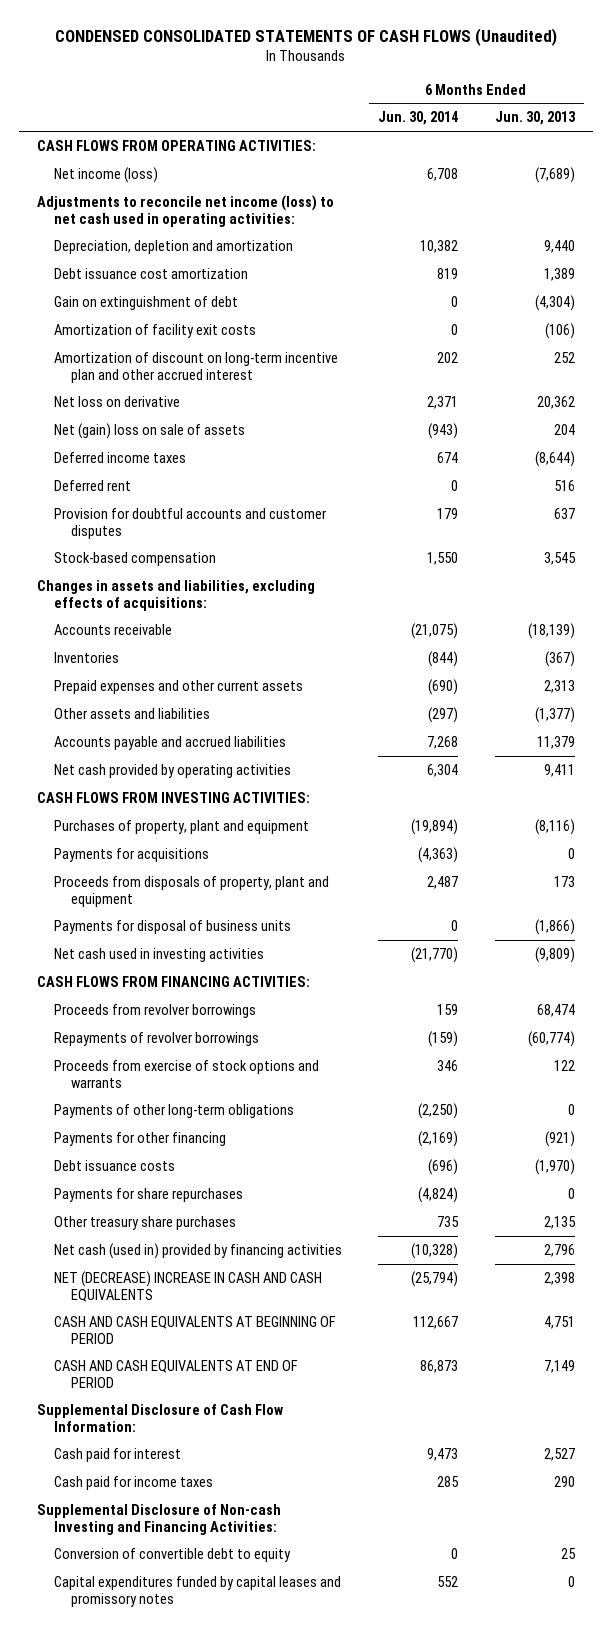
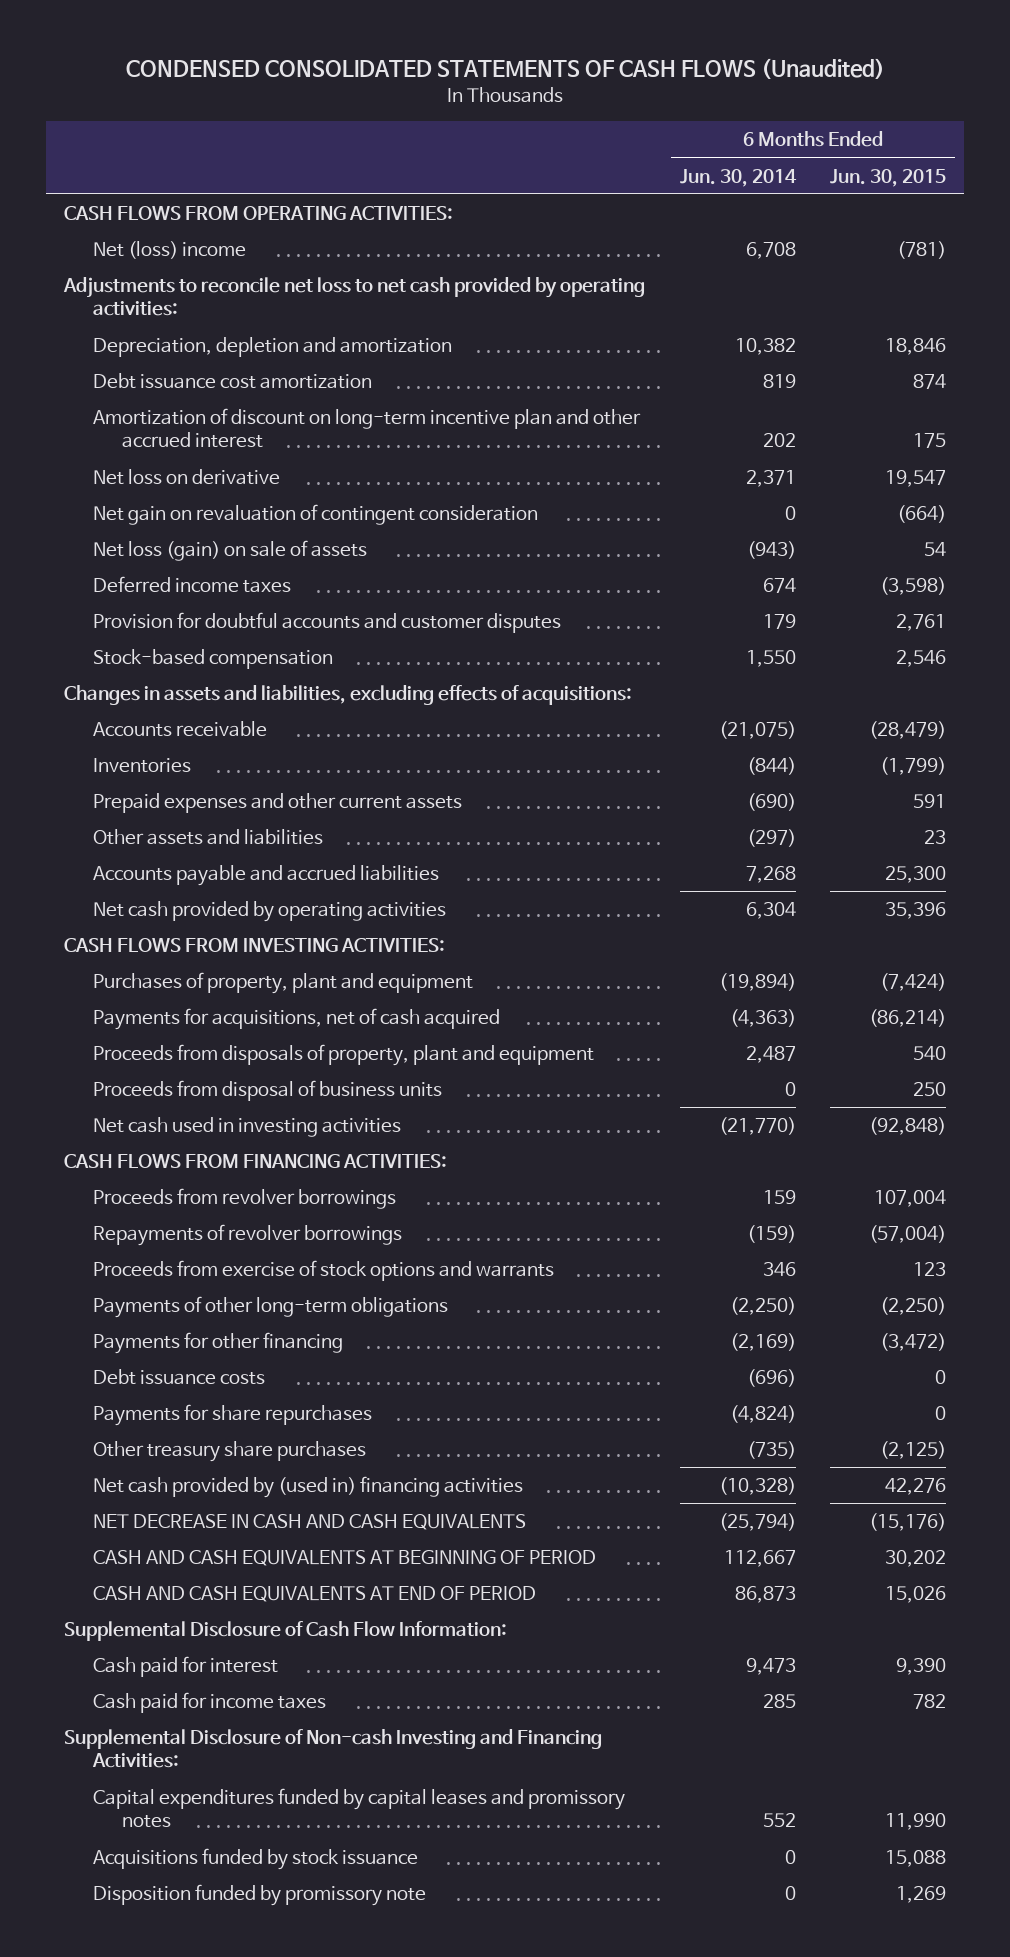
[494,111,576,126] Jun. 30, 2013 -> none
none -> [830,168,947,187] Jun. 30, 2015
[54,166,159,183] Net income (loss) -> [92,241,246,260] Net (loss) income
[37,194,335,227] Adjustments to reconcile net income (loss) to net cash used in operating activities: -> [62,277,645,317] Adjustments to reconcile net loss to net cash provided by operating activities:
[54,295,239,310] Gain on extinguishment of debt -> none
[54,323,257,338] Amortization of facility exit costs -> none
none -> [92,504,538,526] Net gain on revaluation of contingent consideration
[54,422,246,439] Net (gain) loss on sale of assets -> [92,540,367,562] Net loss (gain) on sale of assets
[54,479,132,491] Deferred rent -> none
[54,847,210,862] Payments for acquisitions -> [92,1008,500,1031] Payments for acquisitions, net of cash acquired
[54,919,292,934] Payments for disposal of business units -> [92,1080,442,1102] Proceeds from disposal of business units
[437,1215,460,1227] 735 -> [746,1441,796,1460] (735)
[54,1242,343,1259] Net cash (used in) provided by financing activities -> [92,1476,523,1499] Net cash provided by (used in) financing activities
[54,1270,323,1302] NET (DECREASE) INCREASE IN CASH AND CASH EQUIVALENTS -> [92,1514,526,1531] NET DECREASE IN CASH AND CASH EQUIVALENTS
[54,1547,292,1562] Conversion of convertible debt to equity -> none
none -> [92,1848,418,1871] Acquisitions funded by stock issuance
none -> [92,1884,426,1907] Disposition funded by promissory note

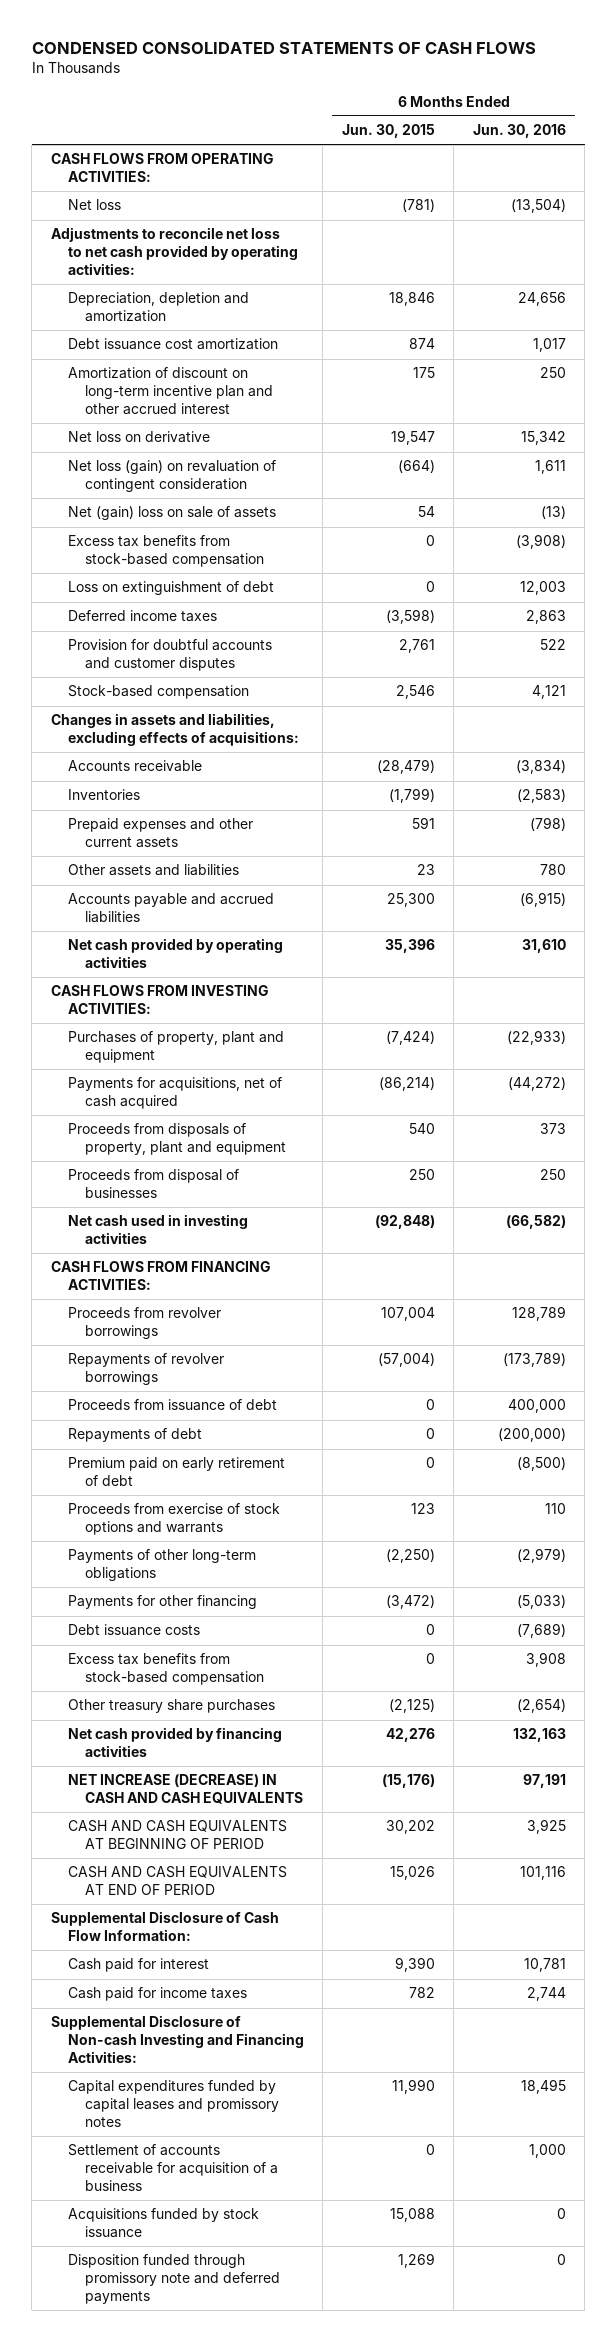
[126,58,886,80] CONDENSED CONSOLIDATED STATEMENTS OF CASH FLOWS (Unaudited) -> [31,41,536,54] CONDENSED CONSOLIDATED STATEMENTS OF CASH FLOWS
[679,168,797,187] Jun. 30, 2014 -> none
none -> [472,124,566,139] Jun. 30, 2016
[92,241,246,260] Net (loss) income -> [67,199,121,211] Net loss
[92,504,538,526] Net gain on revaluation of contingent consideration -> [67,460,276,493] Net loss (gain) on revaluation of contingent consideration
[92,540,367,562] Net loss (gain) on sale of assets -> [67,506,276,521] Net (gain) loss on sale of assets
none -> [67,535,264,568] Excess tax benefits from stock-based compensation
none -> [67,581,274,596] Loss on extinguishment of debt
[92,1080,442,1102] Proceeds from disposal of business units -> [67,1169,239,1199] Proceeds from disposal of businesses
none -> [67,1399,277,1412] Proceeds from issuance of debt
none -> [67,1428,202,1443] Repayments of debt
none -> [67,1457,285,1487] Premium paid on early retirement of debt
[92,1404,372,1427] Payments for share repurchases -> none
none -> [67,1653,264,1686] Excess tax benefits from stock-based compensation
[92,1476,523,1499] Net cash provided by (used in) financing activities -> [67,1727,282,1758] Net cash provided by financing activities
[92,1514,526,1531] NET DECREASE IN CASH AND CASH EQUIVALENTS -> [67,1774,303,1805] NET INCREASE (DECREASE) IN CASH AND CASH EQUIVALENTS
none -> [67,2144,278,2191] Settlement of accounts receivable for acquisition of a business
[92,1884,426,1907] Disposition funded by promissory note -> [67,2254,280,2304] Disposition funded through promissory note and deferred payments

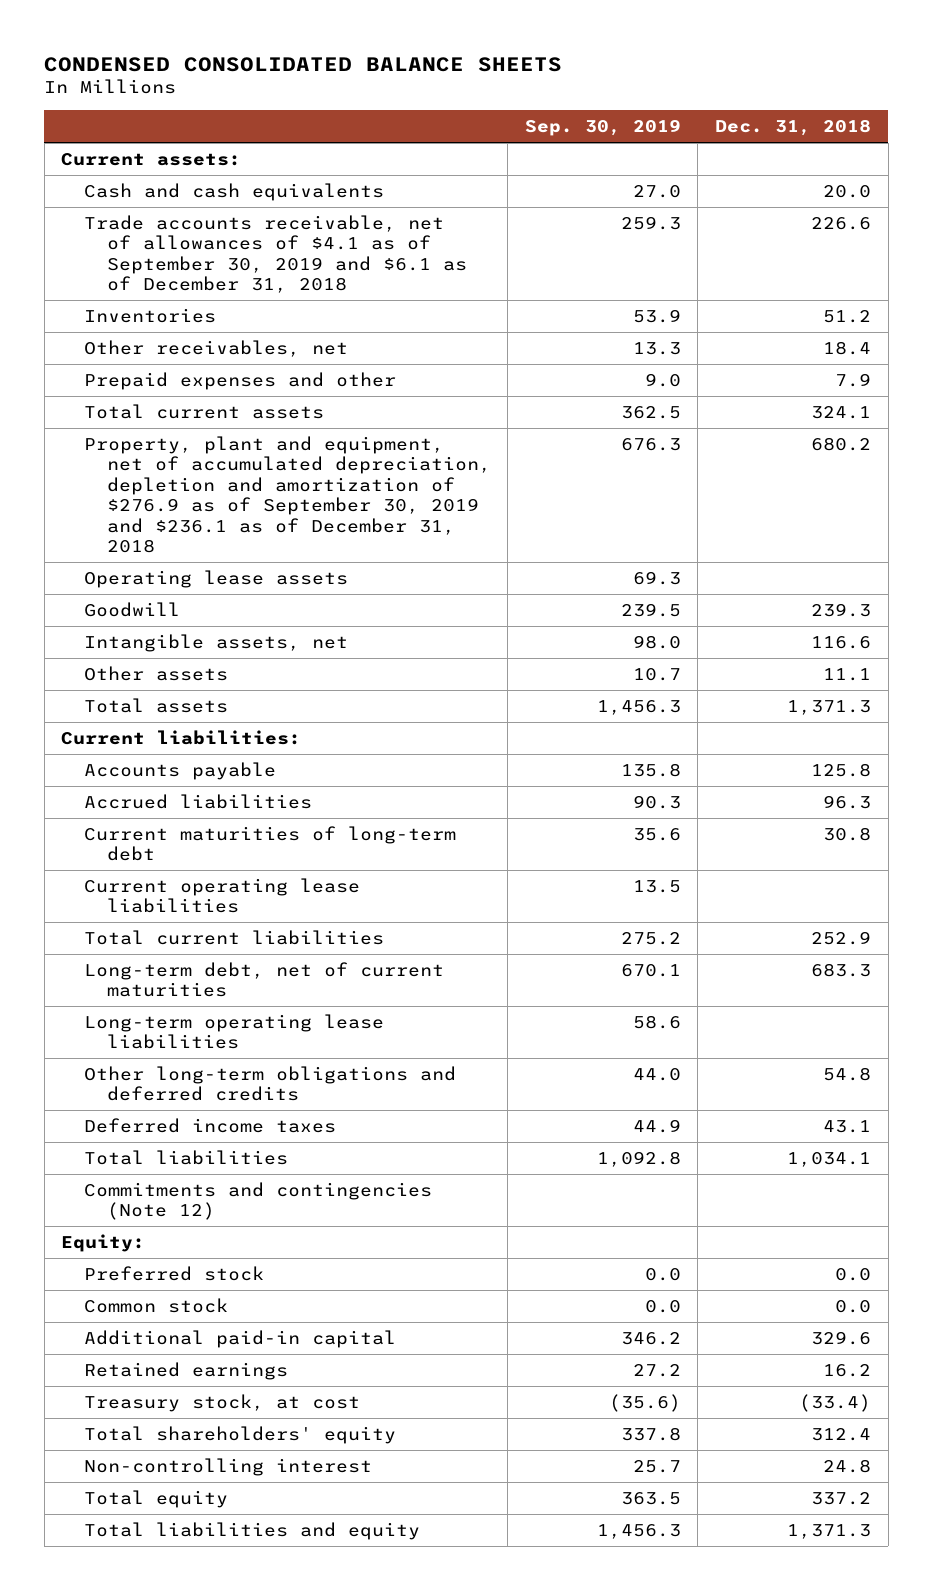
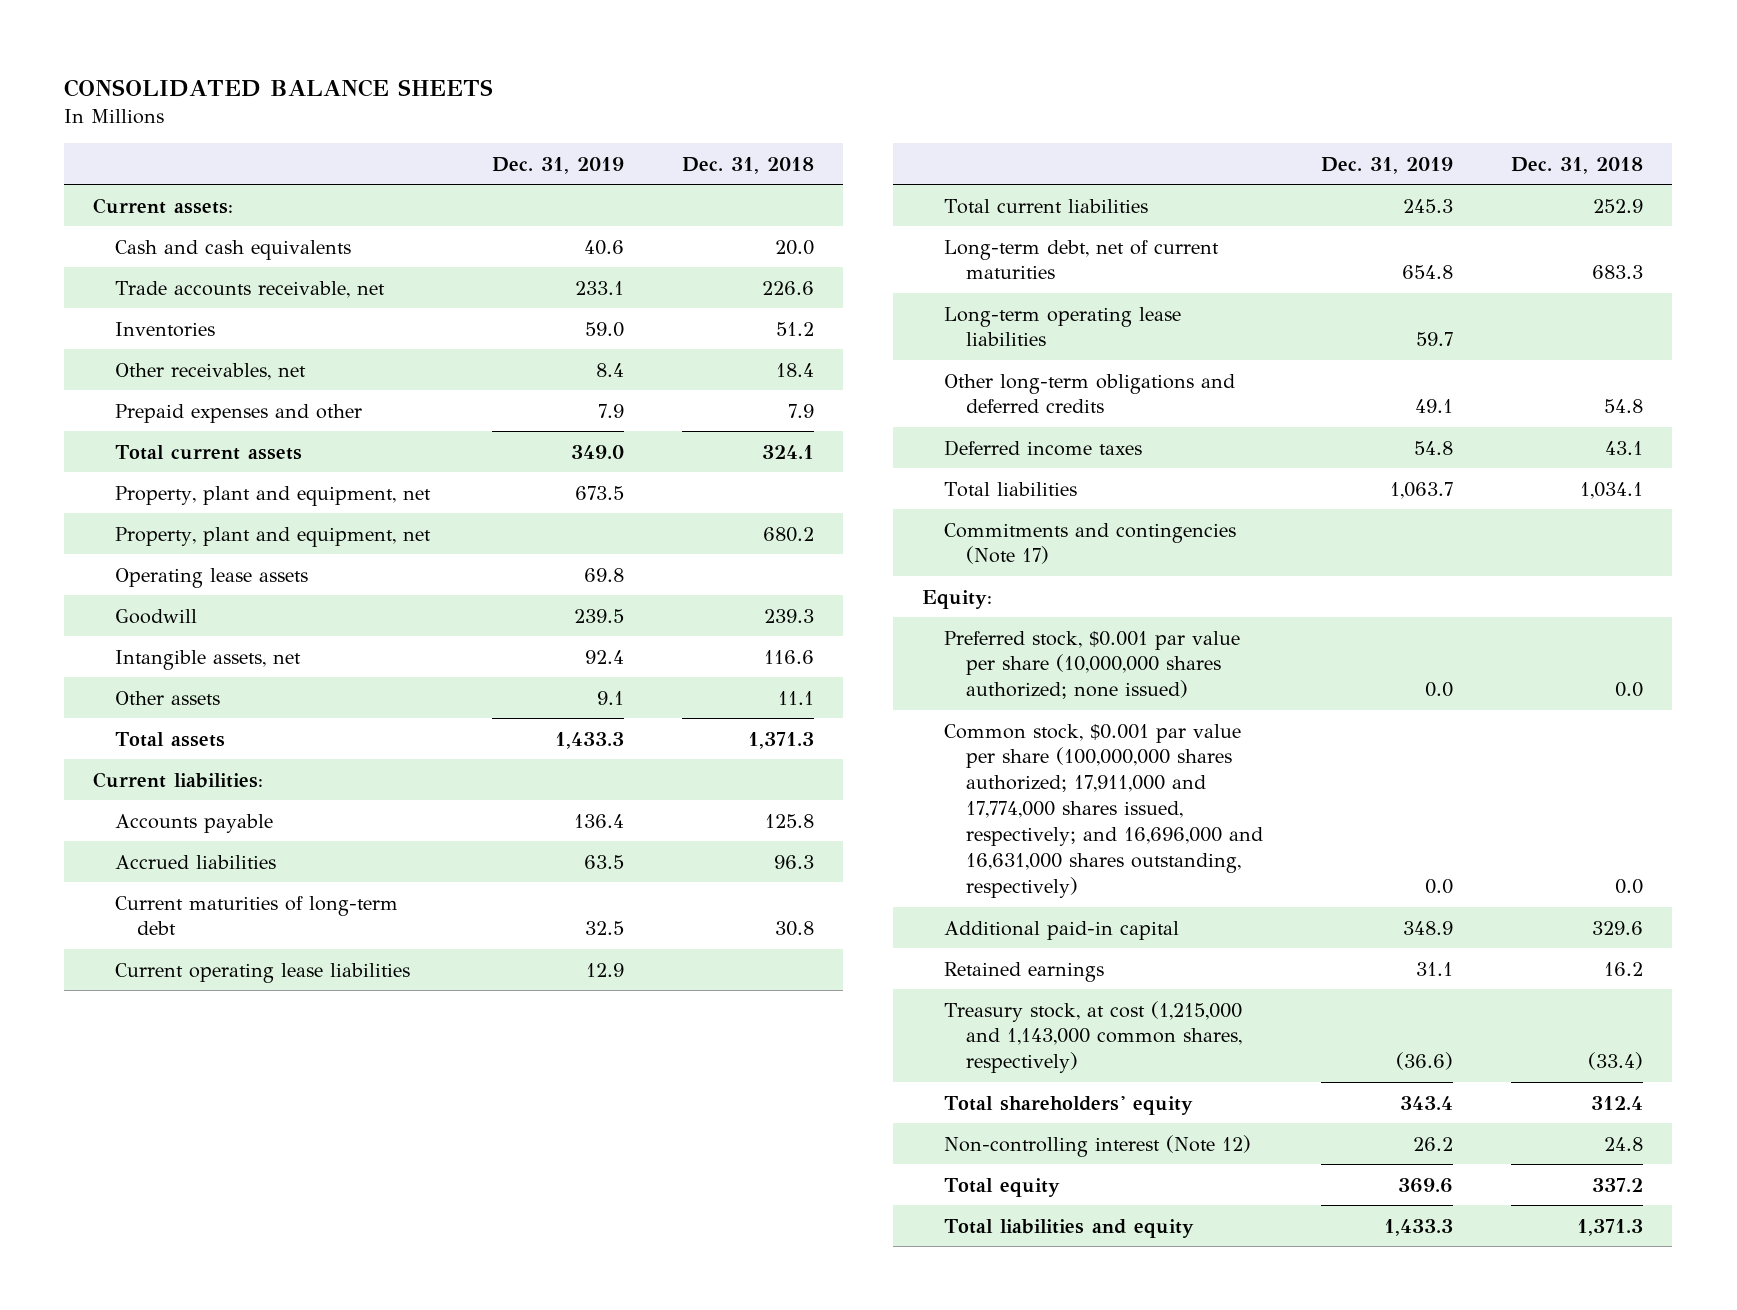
[44,56,563,72] CONDENSED CONSOLIDATED BALANCE SHEETS -> [64,78,494,97] CONSOLIDATED BALANCE SHEETS
[524,119,681,137] Sep. 30, 2019 -> none
none -> [492,156,625,174] Dec. 31, 2019
[83,214,467,294] Trade accounts receivable, net of allowances of $4.1 as of September 30, 2019 and $6.1 as of December 31, 2018 -> [115,280,386,298] Trade accounts receivable, net
none -> [115,485,432,506] Property, plant and equipment, net
[83,435,491,554] Property, plant and equipment, net of accumulated depreciation, depletion and amortization of $276.9 as of September 30, 2019 and $236.1 as of December 31, 2018 -> [115,526,432,547] Property, plant and equipment, net
[83,1181,432,1221] Commitments and contingencies (Note 12) -> [944,522,1237,565] Commitments and contingencies (Note 17)
[83,1265,264,1281] Preferred stock -> [944,630,1241,700] Preferred stock, $0.001 par value per share (10,000,000 shares authorized; none issued)
[83,1297,228,1313] Common stock -> [944,723,1264,899] Common stock, $0.001 par value per share (100,000,000 shares authorized; 17,911,000 and 17,774,000 shares issued, respectively; and 16,696,000 and 16,631,000 shares outstanding, respectively)
[83,1393,360,1412] Treasury stock, at cost -> [944,1000,1243,1074] Treasury stock, at cost (1,215,000 and 1,143,000 common shares, respectively)
[83,1457,372,1476] Non-controlling interest -> [944,1134,1252,1157] Non-controlling interest (Note 12)

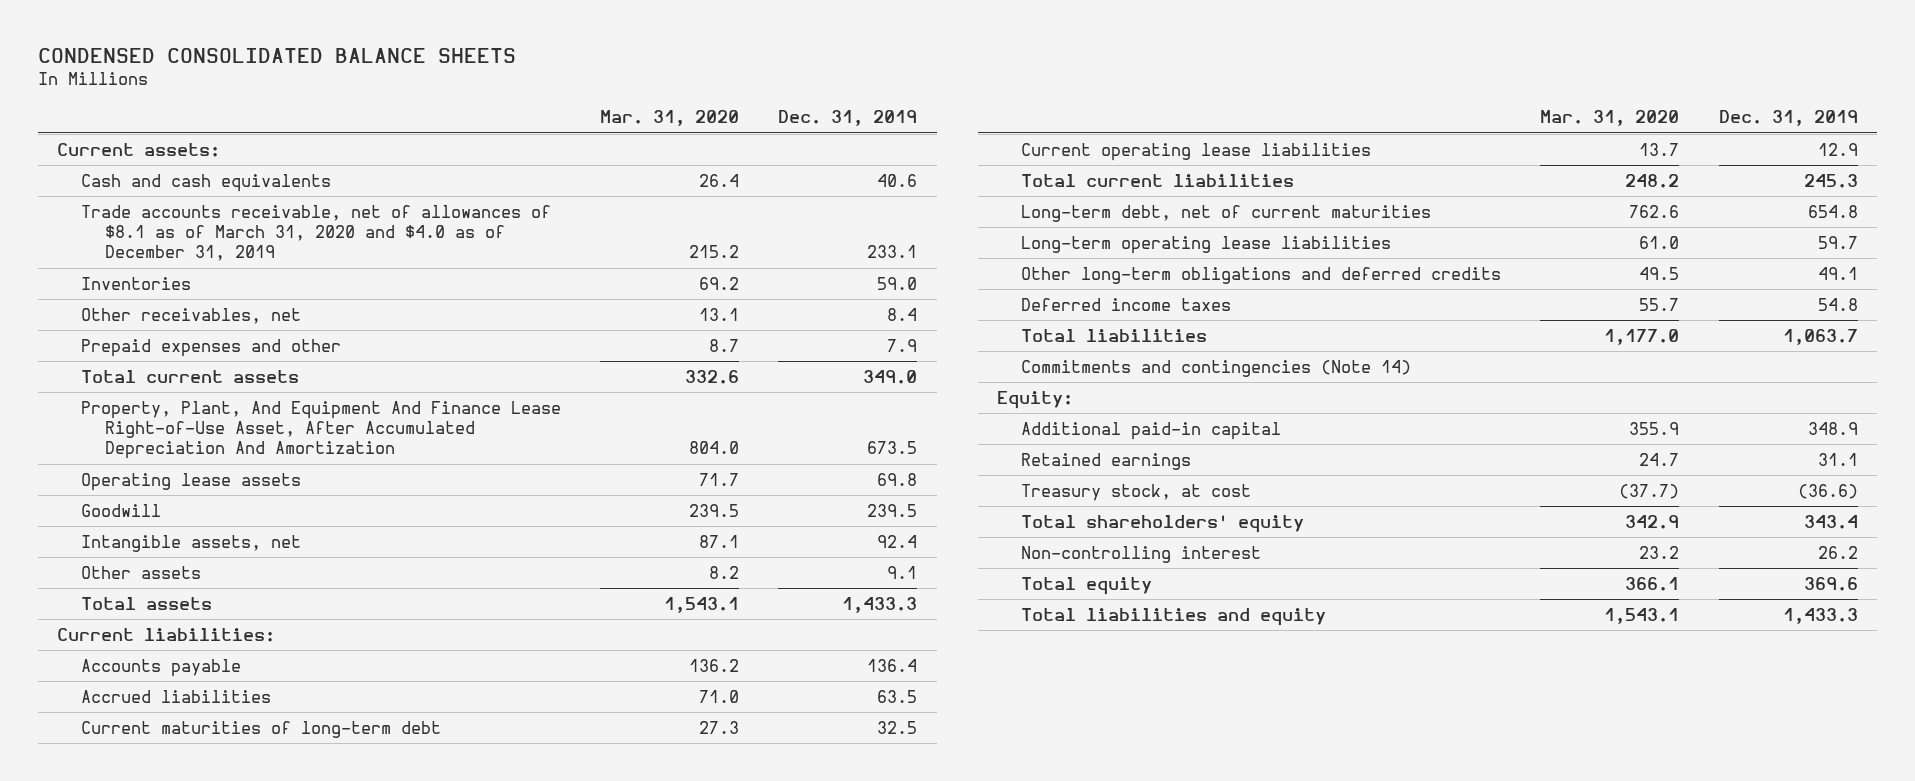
[64,78,494,97] CONSOLIDATED BALANCE SHEETS -> [37,48,516,64] CONDENSED CONSOLIDATED BALANCE SHEETS
[682,156,815,174] Dec. 31, 2018 -> none
none -> [600,110,740,127] Mar. 31, 2020
[115,280,386,298] Trade accounts receivable, net -> [81,204,552,262] Trade accounts receivable, net of allowances of $8.1 as of March 31, 2020 and $4.0 as of December 31, 2019
[115,526,432,547] Property, plant and equipment, net -> none
[115,485,432,506] Property, plant and equipment, net -> [81,400,562,460] Property, Plant, And Equipment And Finance Lease Right-of-Use Asset, After Accumulated Depreciation And Amortization
[944,522,1237,565] Commitments and contingencies (Note 17) -> [1021,359,1412,377] Commitments and contingencies (Note 14)
[944,630,1241,700] Preferred stock, $0.001 par value per share (10,000,000 shares authorized; none issued) -> none
[944,723,1264,899] Common stock, $0.001 par value per share (100,000,000 shares authorized; 17,911,000 and 17,774,000 shares issued, respectively; and 16,696,000 and 16,631,000 shares outstanding, respectively) -> none
[944,1000,1243,1074] Treasury stock, at cost (1,215,000 and 1,143,000 common shares, respectively) -> [1021,483,1252,501] Treasury stock, at cost
[944,1134,1252,1157] Non-controlling interest (Note 12) -> [1021,545,1262,563] Non-controlling interest

